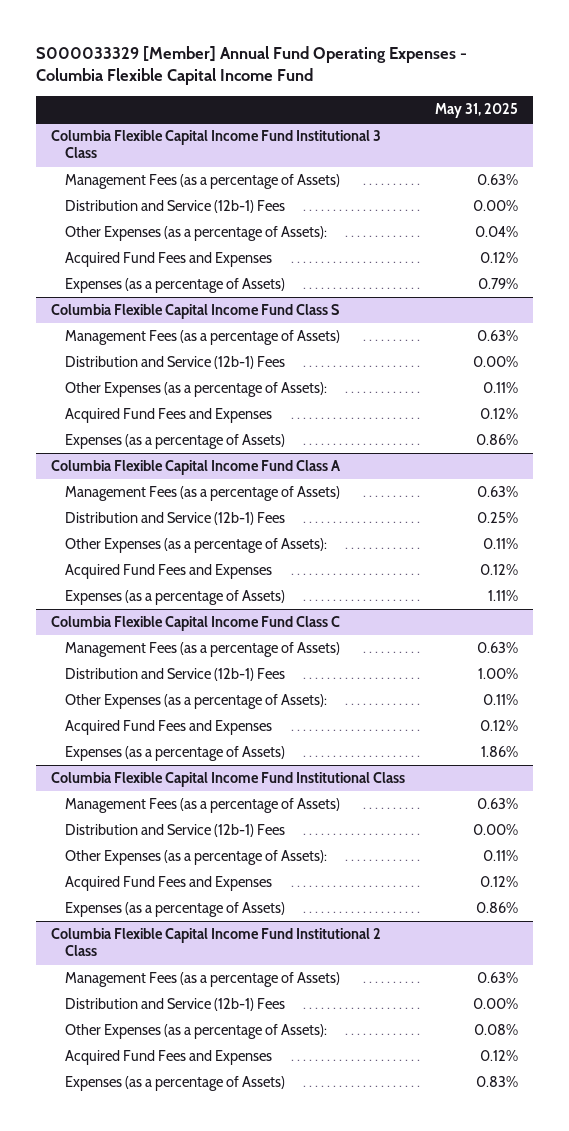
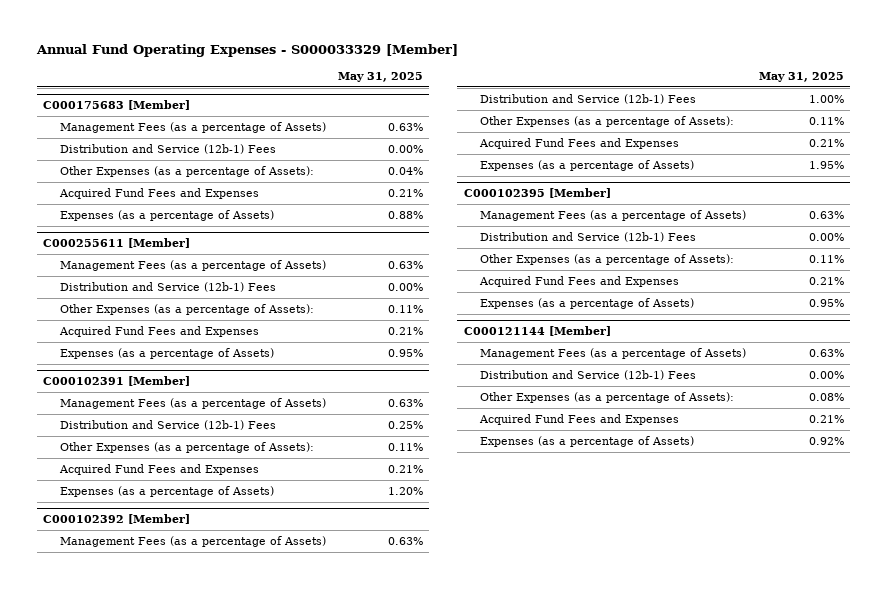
[36,45,468,86] S000033329 [Member] Annual Fund Operating Expenses - Columbia Flexible Capital Income Fund -> [35,44,458,58] Annual Fund Operating Expenses - S000033329 [Member]
[51,130,382,159] Columbia Flexible Capital Income Fund Institutional 3 Class -> [42,100,190,111] C000175683 [Member]
[480,252,519,264] 0.12% -> [388,188,424,197] 0.21%
[478,278,519,290] 0.79% -> [388,210,424,219] 0.88%
[51,304,340,320] Columbia Flexible Capital Income Fund Class S -> [42,238,190,249] C000255611 [Member]
[480,408,519,420] 0.12% -> [388,326,424,335] 0.21%
[476,434,519,446] 0.86% -> [388,348,424,357] 0.95%
[51,460,342,476] Columbia Flexible Capital Income Fund Class A -> [42,376,190,387] C000102391 [Member]
[480,564,519,576] 0.12% -> [388,464,424,473] 0.21%
[488,590,519,602] 1.11% -> [388,486,424,495] 1.20%
[51,616,341,632] Columbia Flexible Capital Income Fund Class C -> [42,514,190,525] C000102392 [Member]
[480,720,519,732] 0.12% -> [808,138,844,147] 0.21%
[481,746,519,758] 1.86% -> [808,160,844,169] 1.95%
[51,772,406,788] Columbia Flexible Capital Income Fund Institutional Class -> [463,188,611,199] C000102395 [Member]
[480,876,519,888] 0.12% -> [808,276,844,285] 0.21%
[476,902,519,914] 0.86% -> [808,298,844,307] 0.95%
[51,928,382,957] Columbia Flexible Capital Income Fund Institutional 2 Class -> [463,326,611,337] C000121144 [Member]
[480,1050,519,1062] 0.12% -> [808,414,844,423] 0.21%
[476,1076,519,1088] 0.83% -> [808,436,844,445] 0.92%

